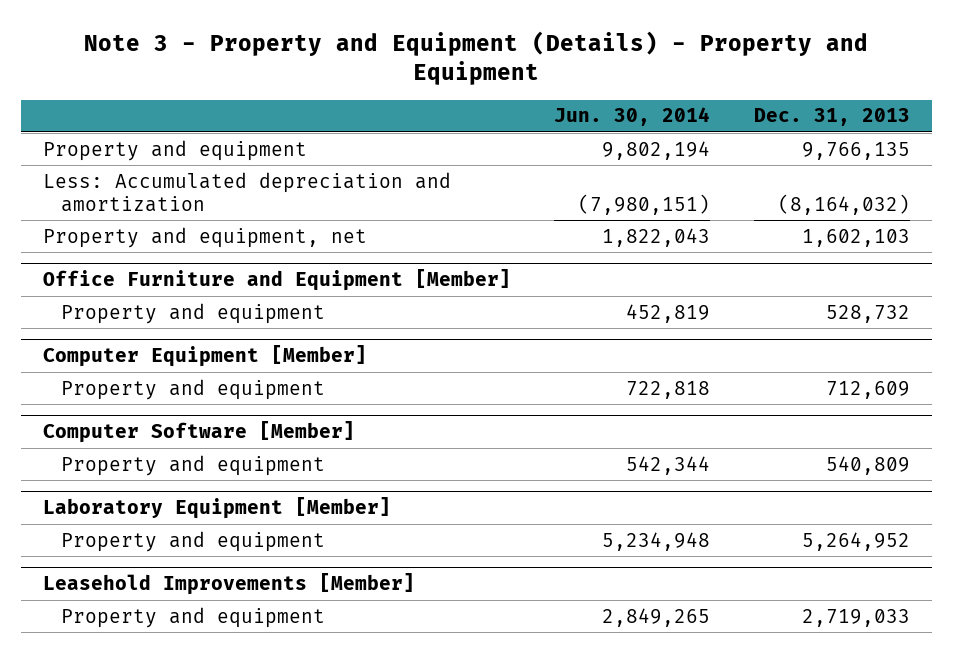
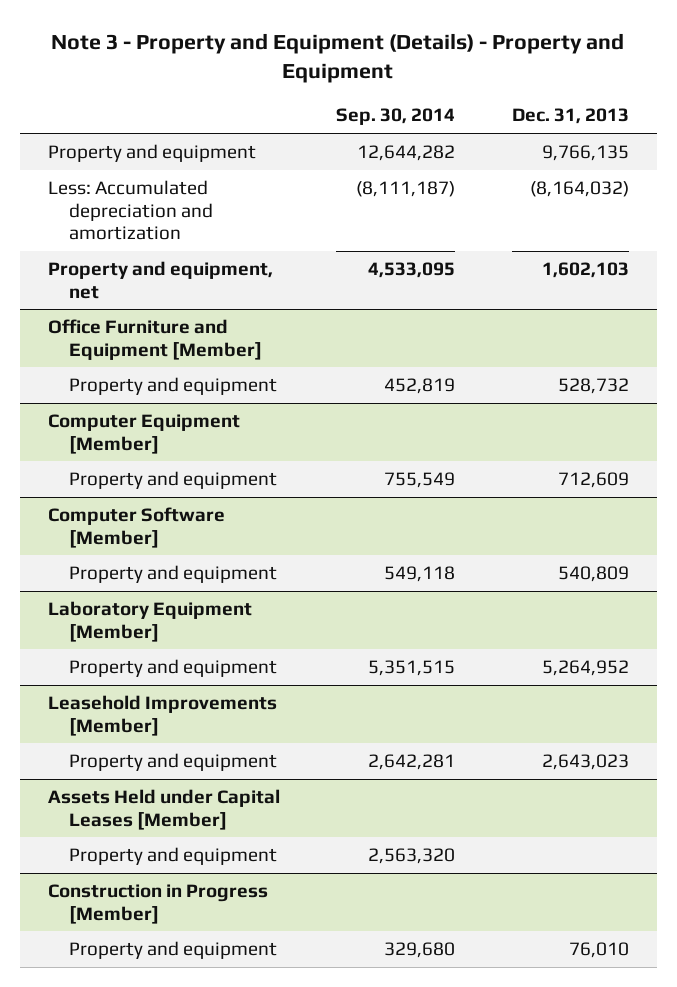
[554,107,711,127] Jun. 30, 2014 -> none
none -> [336,108,456,126] Sep. 30, 2014
[801,608,910,627] 2,719,033 -> [541,754,629,771] 2,643,023
none -> [48,789,281,830] Assets Held under Capital Leases [Member]
none -> [69,847,278,866] Property and equipment
none -> [48,884,269,924] Construction in Progress [Member]
none -> [69,941,278,960] Property and equipment

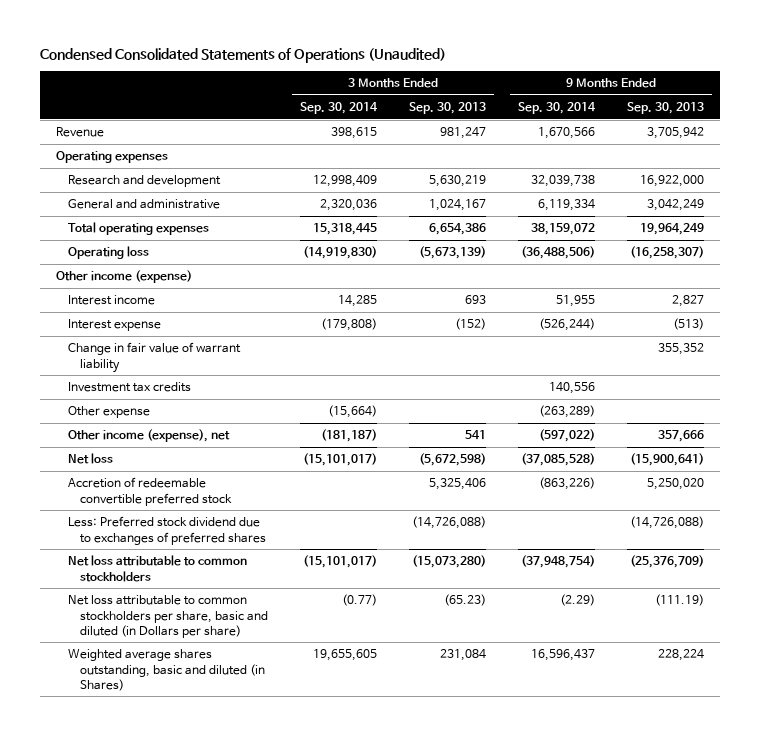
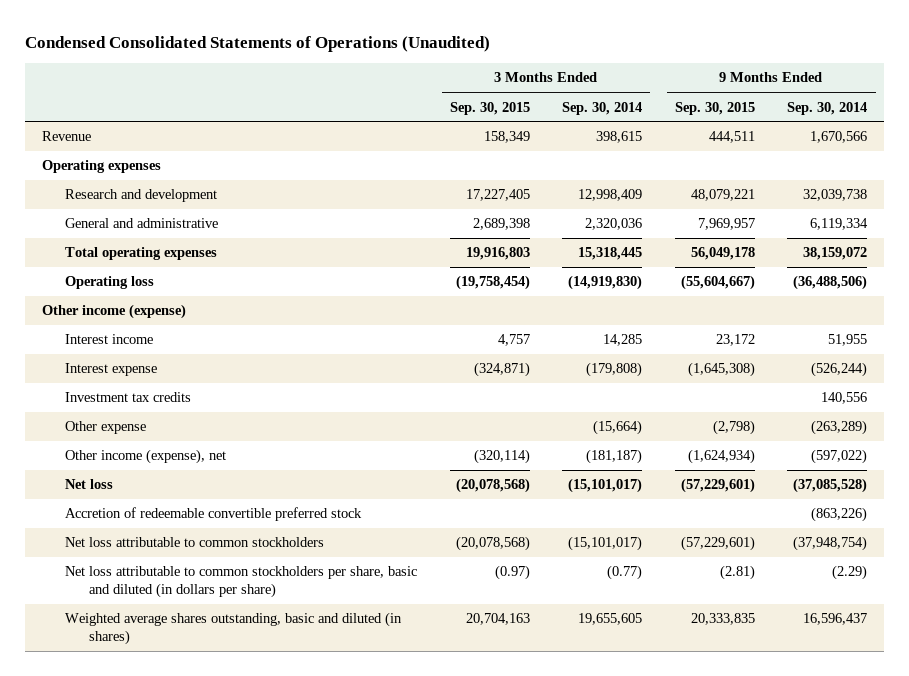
[408,102,486,115] Sep. 30, 2013 -> none
[626,102,704,115] Sep. 30, 2013 -> none
none -> [449,101,530,115] Sep. 30, 2015
none -> [674,101,755,115] Sep. 30, 2015
[67,342,241,373] Change in fair value of warrant liability -> none
[67,516,266,545] Less: Preferred stock dividend due to exchanges of preferred shares -> none
[67,595,268,638] Net loss attributable to common stockholders per share, basic and diluted (in Dollars per share) -> [65,566,418,599] Net loss attributable to common stockholders per share, basic and diluted (in dollars per share)
[67,649,265,691] Weighted average shares outstanding, basic and diluted (in Shares) -> [65,612,403,646] Weighted average shares outstanding, basic and diluted (in shares)

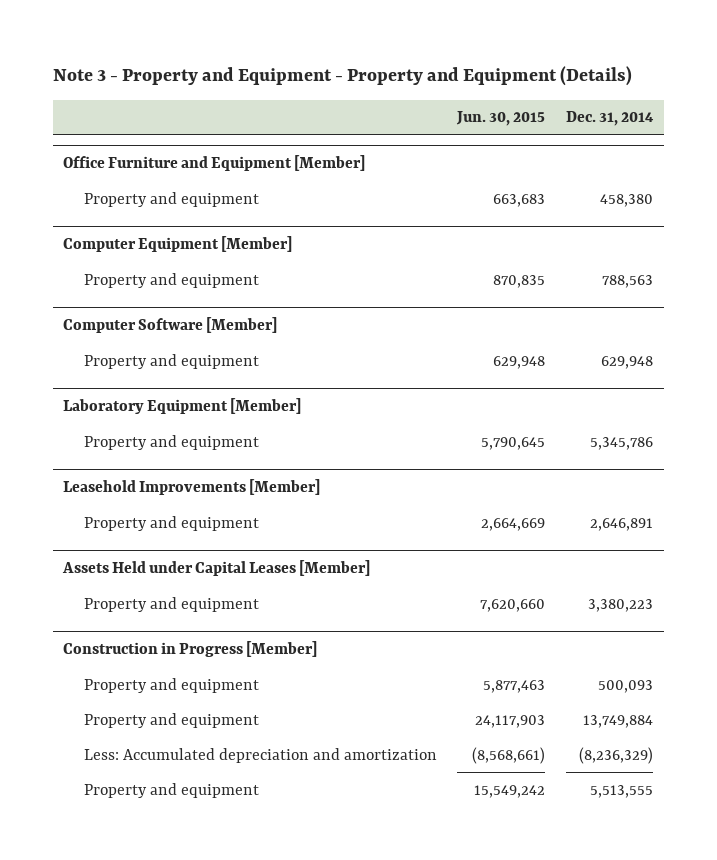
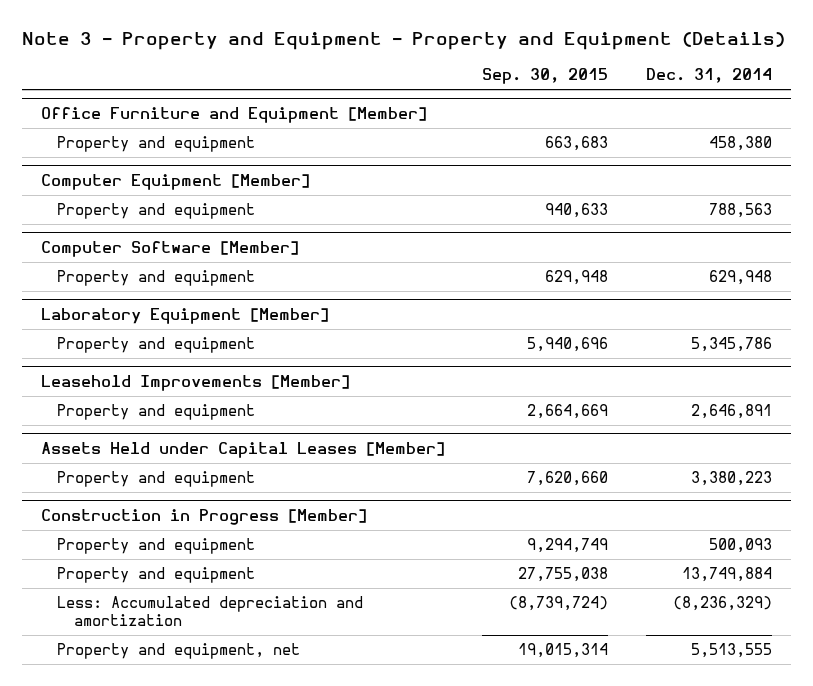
[456,111,546,127] Jun. 30, 2015 -> none
none -> [482,68,609,85] Sep. 30, 2015
[83,782,259,798] Property and equipment -> [57,643,301,660] Property and equipment, net

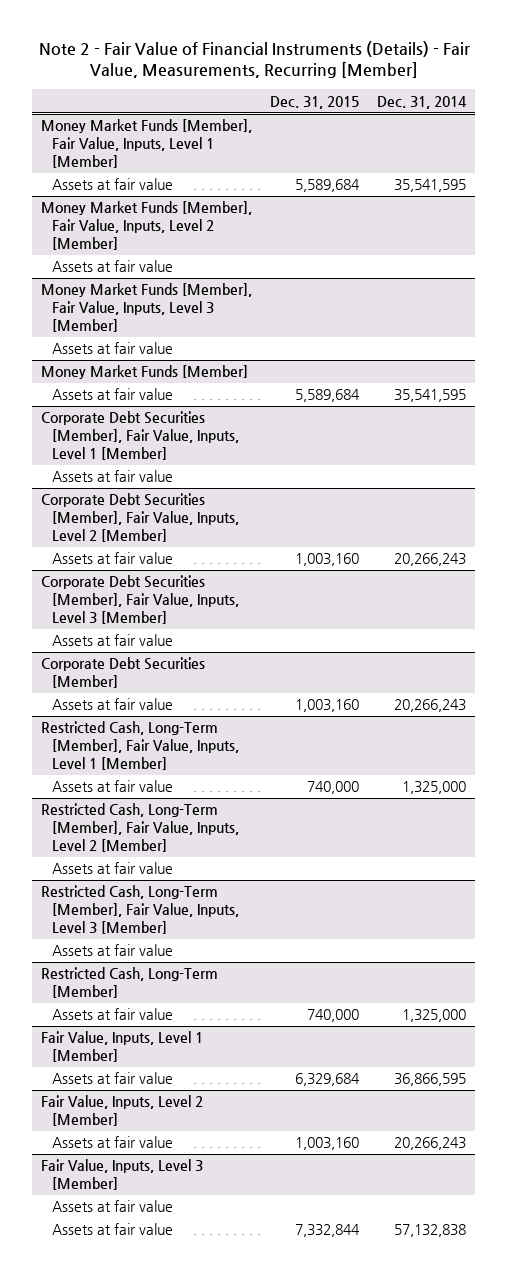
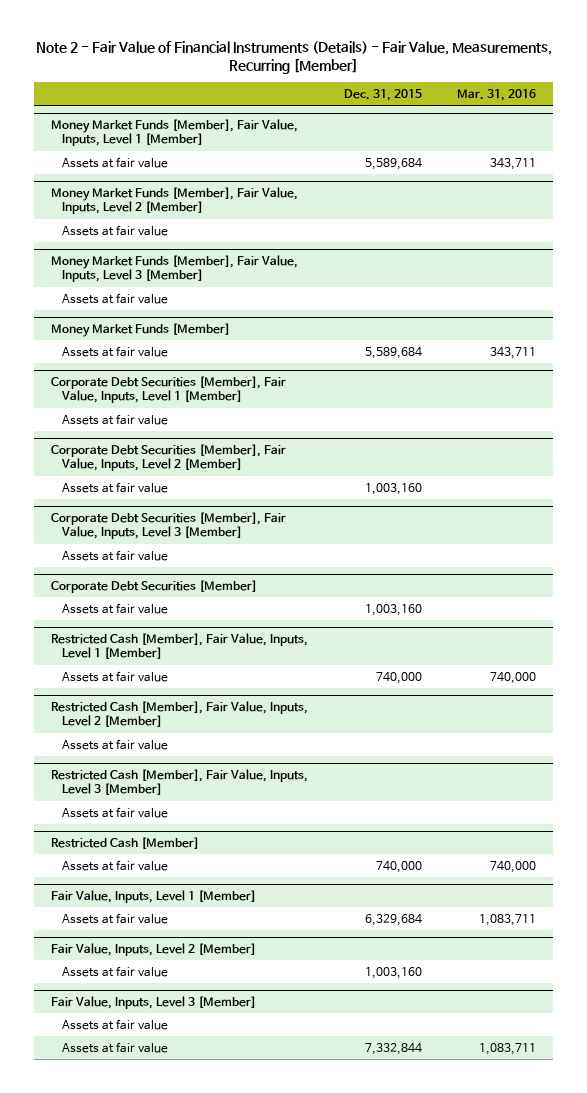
[376,95,467,109] Dec. 31, 2014 -> none
none -> [456,88,536,101] Mar. 31, 2016
[41,721,239,771] Restricted Cash, Long-Term [Member], Fair Value, Inputs, Level 1 [Member] -> [51,632,309,660] Restricted Cash [Member], Fair Value, Inputs, Level 1 [Member]
[41,803,239,853] Restricted Cash, Long-Term [Member], Fair Value, Inputs, Level 2 [Member] -> [51,700,309,728] Restricted Cash [Member], Fair Value, Inputs, Level 2 [Member]
[41,885,239,935] Restricted Cash, Long-Term [Member], Fair Value, Inputs, Level 3 [Member] -> [51,768,309,796] Restricted Cash [Member], Fair Value, Inputs, Level 3 [Member]
[41,967,219,999] Restricted Cash, Long-Term [Member] -> [51,836,200,849] Restricted Cash [Member]

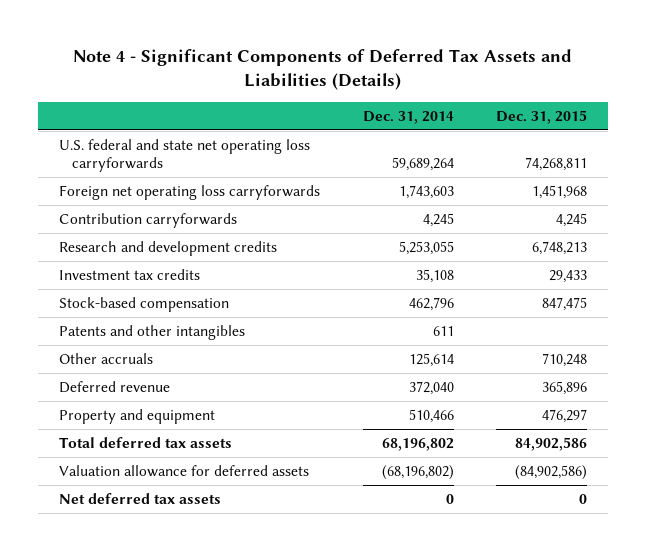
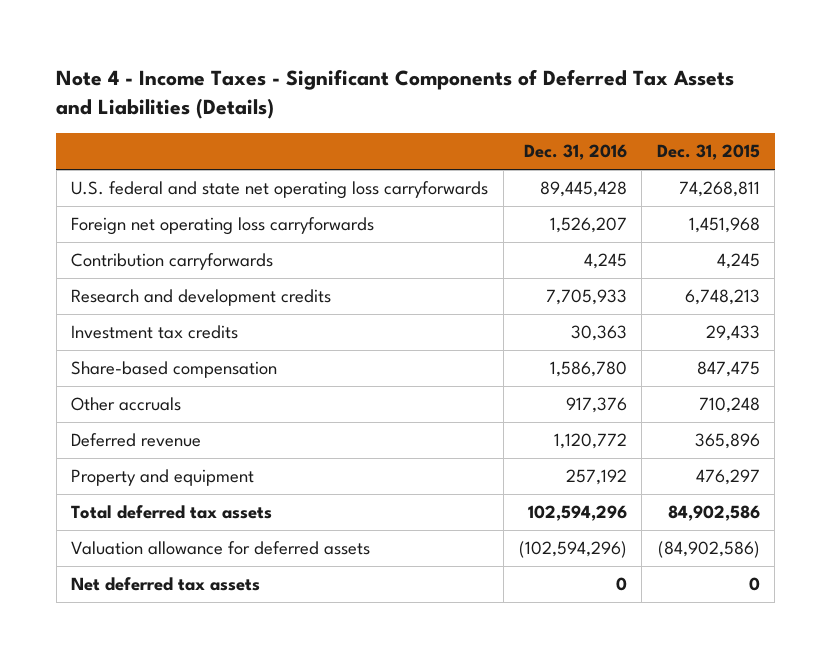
[73,49,573,91] Note 4 - Significant Components of Deferred Tax Assets and Liabilities (Details) -> [56,69,735,120] Note 4 - Income Taxes - Significant Components of Deferred Tax Assets and Liabilities (Details)
[362,111,454,125] Dec. 31, 2014 -> none
none -> [523,144,627,161] Dec. 31, 2016
[59,325,246,341] Patents and other intangibles -> none
[59,297,230,313] Stock-based compensation -> [71,361,278,379] Share-based compensation

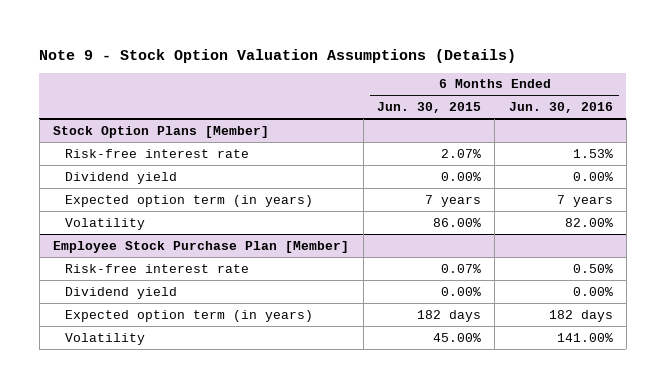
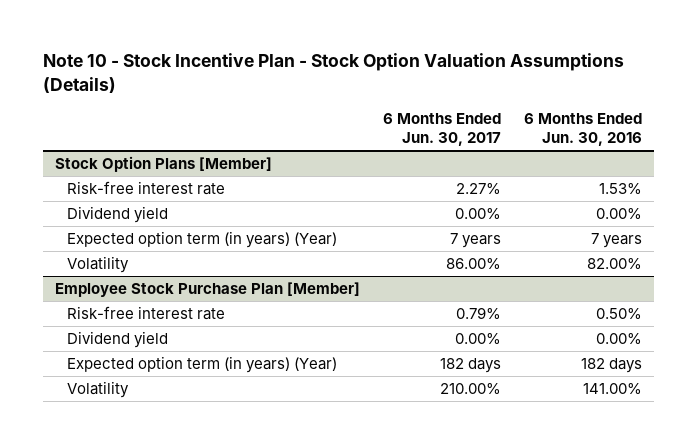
[39,48,517,63] Note 9 - Stock Option Valuation Assumptions (Details) -> [43,53,625,93] Note 10 - Stock Incentive Plan - Stock Option Valuation Assumptions (Details)
[376,102,481,114] Jun. 30, 2015 -> none
none -> [383,112,502,147] 6 Months Ended Jun. 30, 2017
[65,194,314,207] Expected option term (in years) -> [67,230,338,248] Expected option term (in years) (Year)
[65,309,314,322] Expected option term (in years) -> [67,355,338,373] Expected option term (in years) (Year)

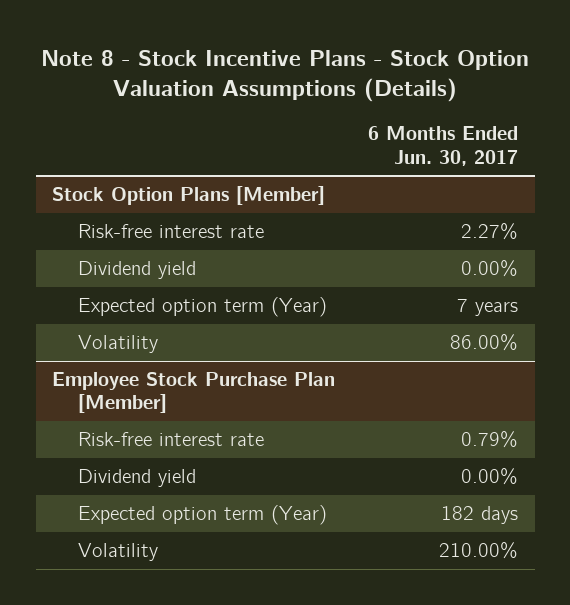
[43,53,625,93] Note 10 - Stock Incentive Plan - Stock Option Valuation Assumptions (Details) -> [41,49,530,102] Note 8 - Stock Incentive Plans - Stock Option Valuation Assumptions (Details)
[524,112,643,147] 6 Months Ended Jun. 30, 2016 -> none
[67,230,338,248] Expected option term (in years) (Year) -> [77,297,327,318] Expected option term (Year)
[67,355,338,373] Expected option term (in years) (Year) -> [77,505,327,526] Expected option term (Year)

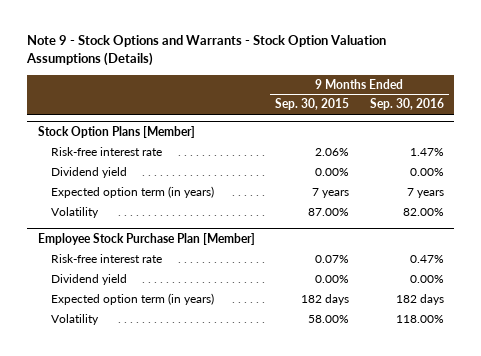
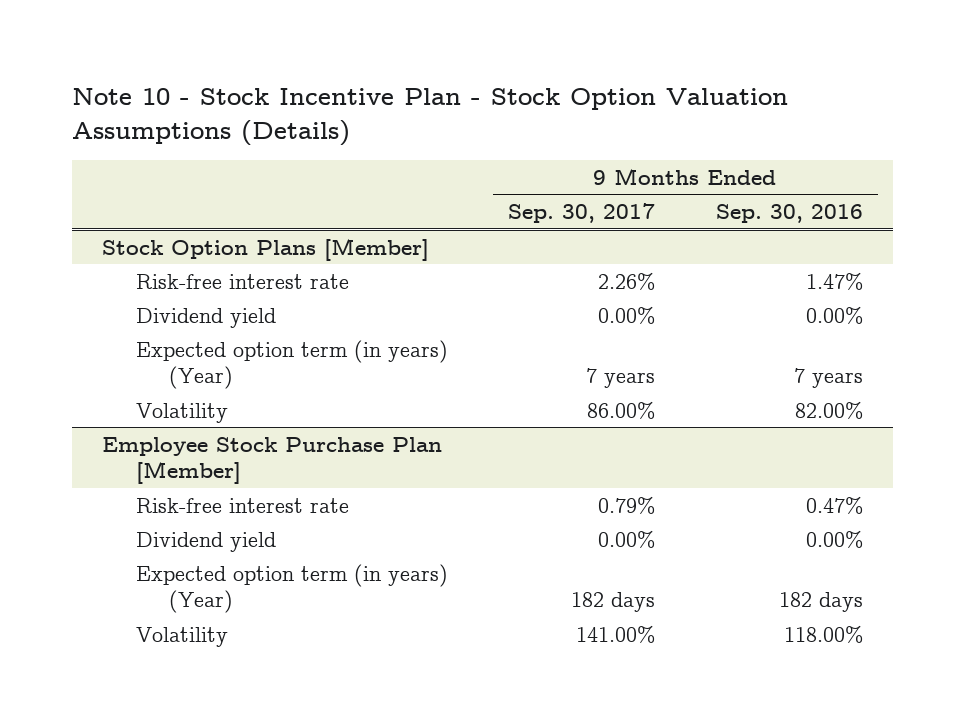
[26,35,387,67] Note 9 - Stock Options and Warrants - Stock Option Valuation Assumptions (Details) -> [71,88,788,146] Note 10 - Stock Incentive Plan - Stock Option Valuation Assumptions (Details)
[275,98,350,111] Sep. 30, 2015 -> none
none -> [508,203,656,224] Sep. 30, 2017
[51,186,215,199] Expected option term (in years) -> [135,339,448,390] Expected option term (in years) (Year)
[51,293,215,306] Expected option term (in years) -> [135,563,448,614] Expected option term (in years) (Year)

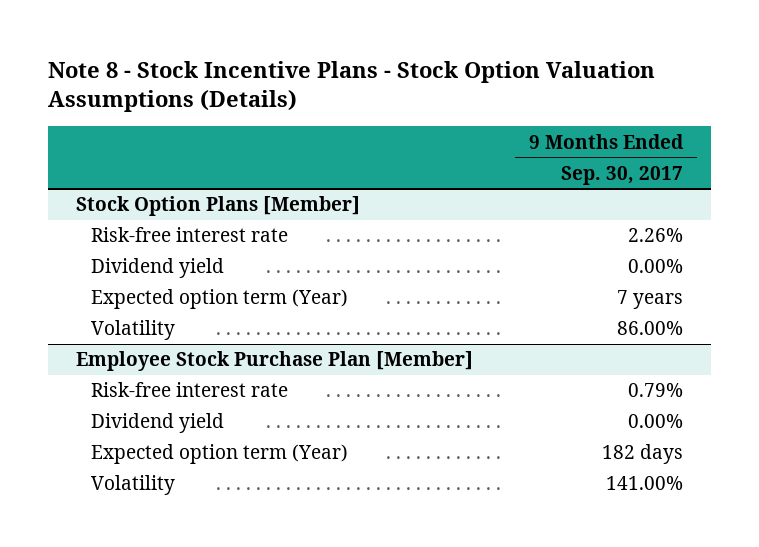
[71,88,788,146] Note 10 - Stock Incentive Plan - Stock Option Valuation Assumptions (Details) -> [47,60,655,113] Note 8 - Stock Incentive Plans - Stock Option Valuation Assumptions (Details)
[715,204,863,224] Sep. 30, 2016 -> none
[135,339,448,390] Expected option term (in years) (Year) -> [90,289,348,310] Expected option term (Year)
[135,563,448,614] Expected option term (in years) (Year) -> [90,444,348,465] Expected option term (Year)

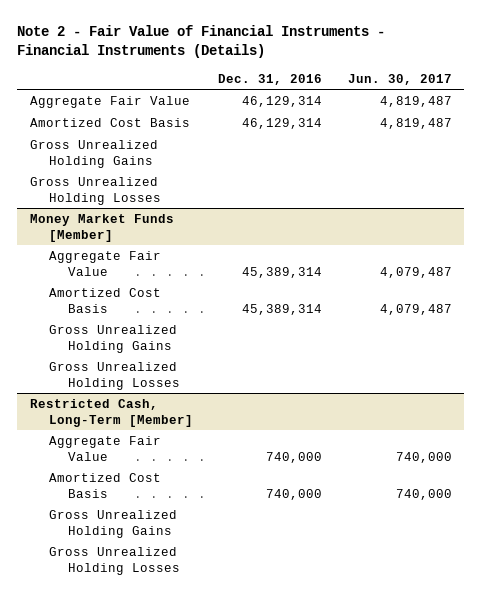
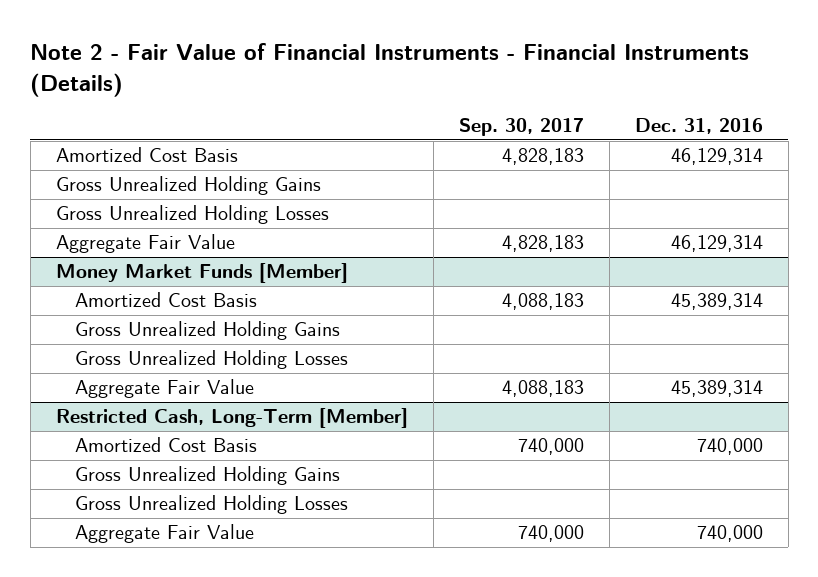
[347,73,452,85] Jun. 30, 2017 -> none
none -> [458,118,584,137] Sep. 30, 2017
[29,95,190,108] Aggregate Fair Value -> [55,234,235,254] Aggregate Fair Value
[48,250,161,276] Aggregate Fair Value -> [75,379,255,399] Aggregate Fair Value
[48,435,161,461] Aggregate Fair Value -> [75,524,255,544] Aggregate Fair Value

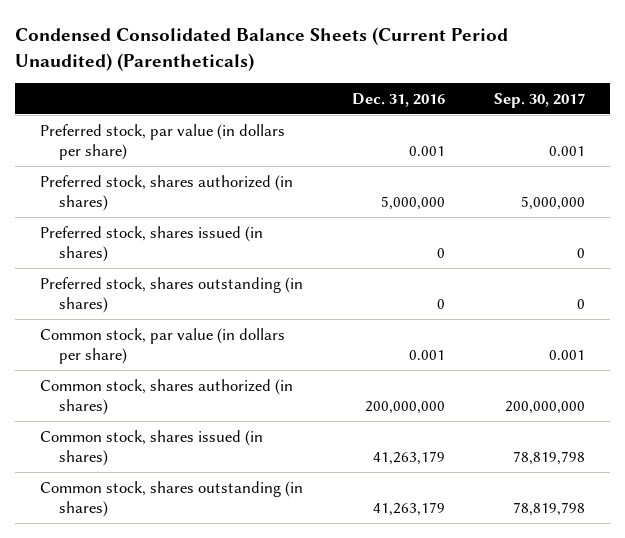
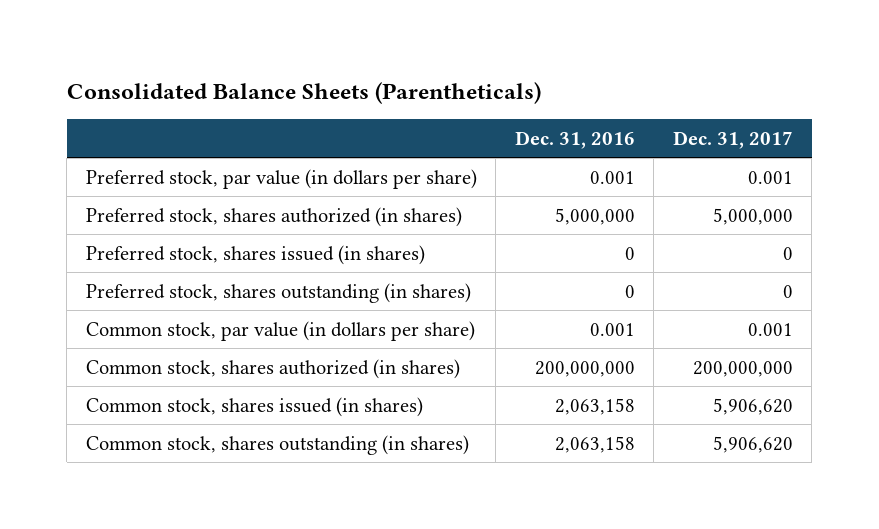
[15,26,509,71] Condensed Consolidated Balance Sheets (Current Period Unaudited) (Parentheticals) -> [66,81,541,104] Consolidated Balance Sheets (Parentheticals)
[494,92,586,108] Sep. 30, 2017 -> none
none -> [672,130,793,149] Dec. 31, 2017
[373,450,446,465] 41,263,179 -> [554,397,635,415] 2,063,158
[373,501,446,516] 41,263,179 -> [554,435,635,453] 2,063,158

